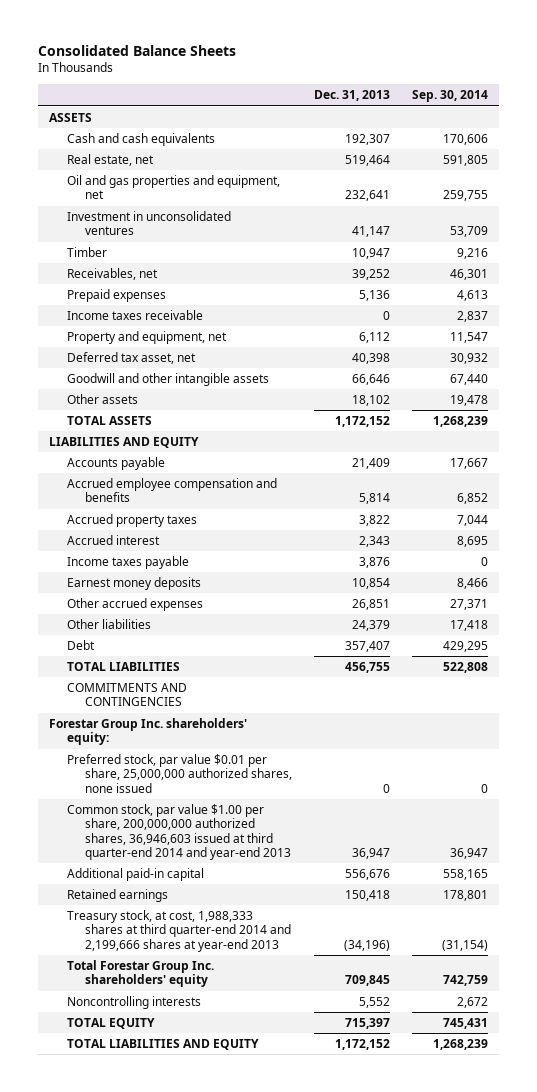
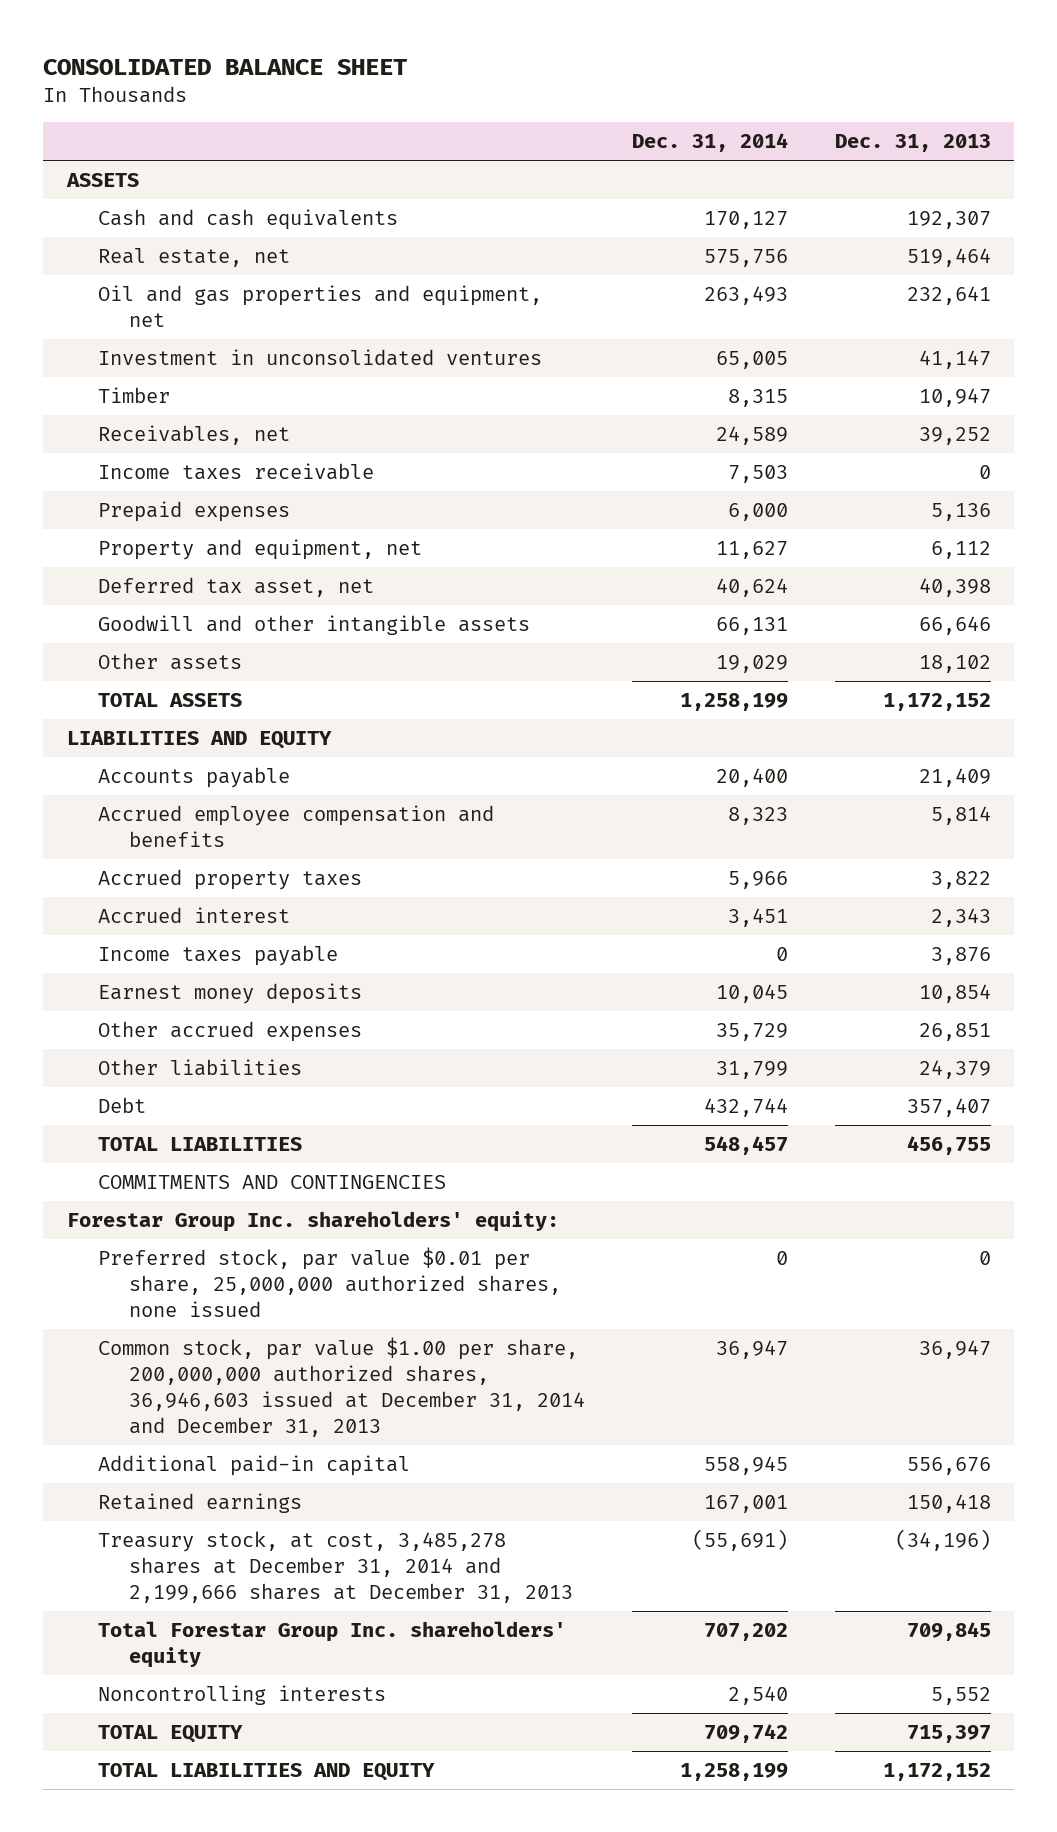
[37,45,236,57] Consolidated Balance Sheets -> [43,58,409,75] CONSOLIDATED BALANCE SHEET
[412,90,489,103] Sep. 30, 2014 -> none
none -> [631,133,788,153] Dec. 31, 2014
[67,289,167,303] Prepaid expenses -> [97,501,290,523] Prepaid expenses
[67,804,292,860] Common stock, par value $1.00 per share, 200,000,000 authorized shares, 36,946,603 issued at third quarter-end 2014 and year-end 2013 -> [97,1337,586,1438] Common stock, par value $1.00 per share, 200,000,000 authorized shares, 36,946,603 issued at December 31, 2014 and December 31, 2013
[67,910,292,952] Treasury stock, at cost, 1,988,333 shares at third quarter-end 2014 and 2,199,666 shares at year-end 2013 -> [97,1531,574,1604] Treasury stock, at cost, 3,485,278 shares at December 31, 2014 and 2,199,666 shares at December 31, 2013

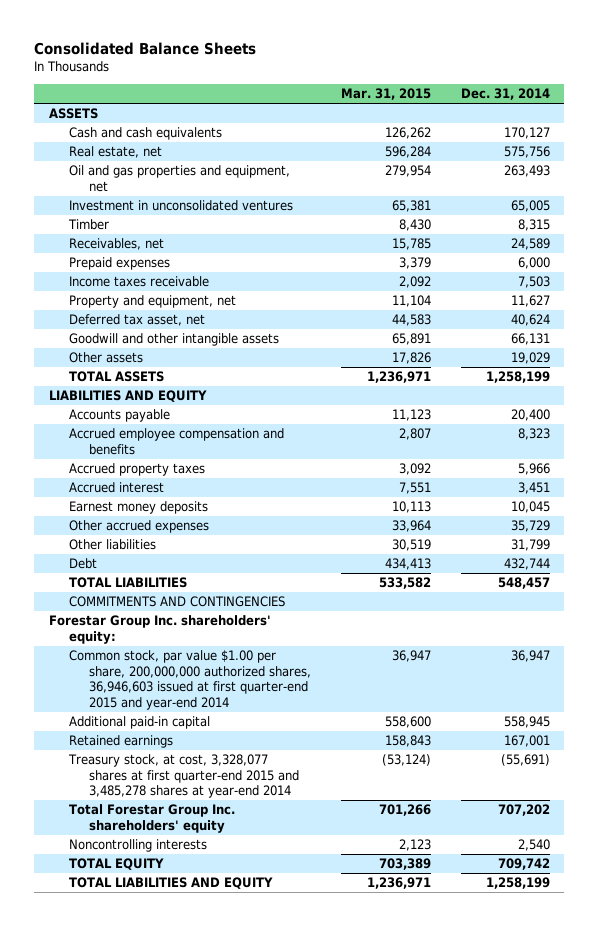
[43,58,409,75] CONSOLIDATED BALANCE SHEET -> [33,41,256,55] Consolidated Balance Sheets
[834,134,991,153] Dec. 31, 2013 -> none
none -> [340,88,431,101] Mar. 31, 2015
[97,463,374,481] Income taxes receivable -> [68,276,209,288] Income taxes receivable
[97,945,338,967] Income taxes payable -> none
[97,1247,562,1318] Preferred stock, par value $0.01 per share, 25,000,000 authorized shares, none issued -> none
[97,1337,586,1438] Common stock, par value $1.00 per share, 200,000,000 authorized shares, 36,946,603 issued at December 31, 2014 and December 31, 2013 -> [68,650,312,710] Common stock, par value $1.00 per share, 200,000,000 authorized shares, 36,946,603 issued at first quarter-end 2015 and year-end 2014
[97,1531,574,1604] Treasury stock, at cost, 3,485,278 shares at December 31, 2014 and 2,199,666 shares at December 31, 2013 -> [67,754,300,799] Treasury stock, at cost, 3,328,077 shares at first quarter-end 2015 and 3,485,278 shares at year-end 2014

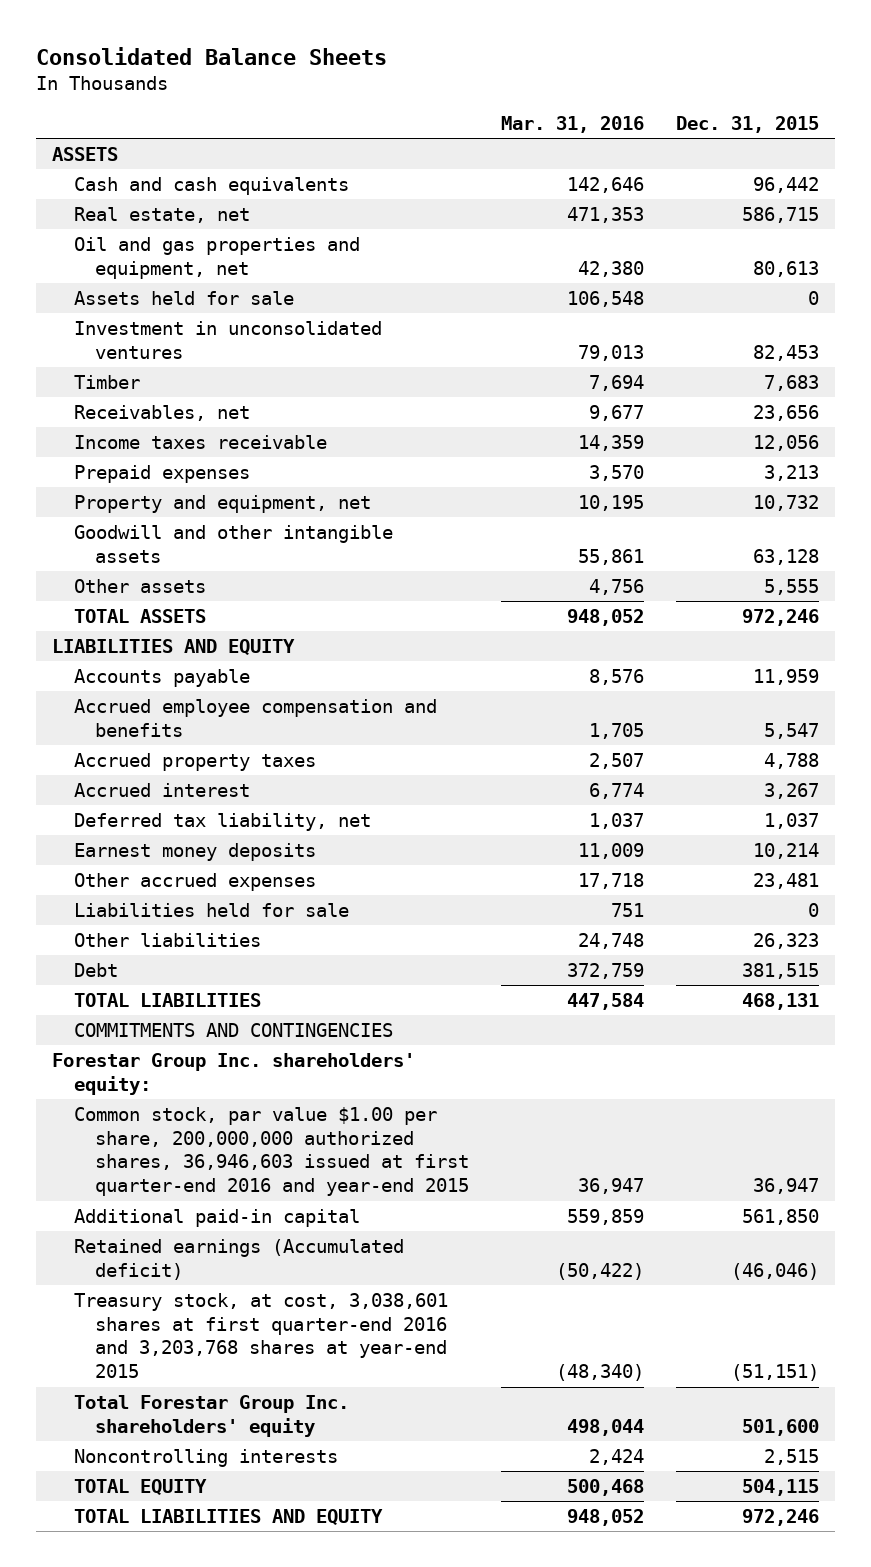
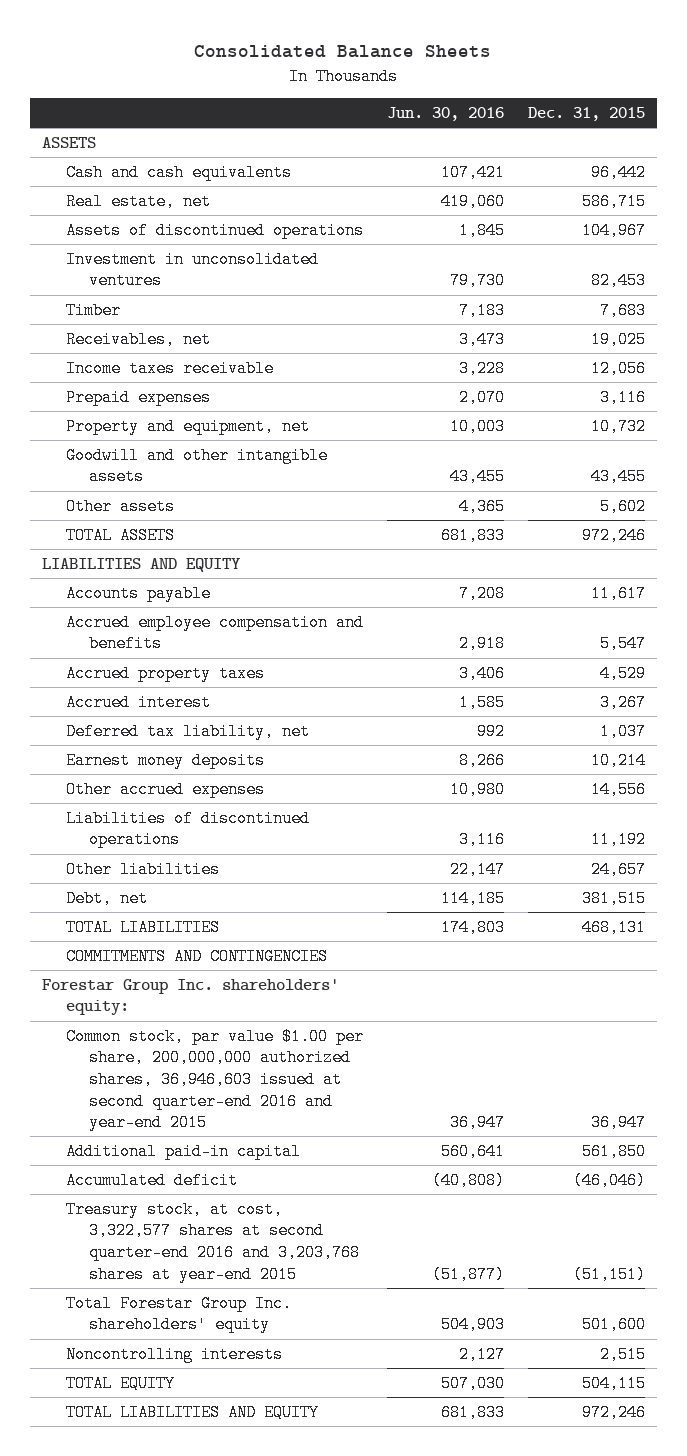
[501,116,645,134] Mar. 31, 2016 -> none
none -> [386,107,504,122] Jun. 30, 2016
[73,236,360,279] Oil and gas properties and equipment, net -> none
[73,290,294,305] Assets held for sale -> none
none -> [65,221,364,239] Assets of discontinued operations
[752,404,819,421] 23,656 -> [590,330,646,348] 19,025
[763,464,819,481] 3,213 -> [599,388,646,406] 3,116
[752,548,819,565] 63,128 -> [590,468,646,486] 43,455
[763,578,819,595] 5,555 -> [599,497,646,515] 5,602
[752,668,819,685] 11,959 -> [590,584,646,602] 11,617
[763,752,819,769] 4,788 -> [599,664,646,682] 4,529
[73,902,349,917] Liabilities held for sale -> none
[752,872,819,889] 23,481 -> [590,780,646,798] 14,556
none -> [65,809,310,849] Liabilities of discontinued operations
[752,932,819,949] 26,323 -> [590,860,646,878] 24,657
[73,962,118,977] Debt -> [65,889,148,907] Debt, net
[73,1106,470,1197] Common stock, par value $1.00 per share, 200,000,000 authorized shares, 36,946,603 issued at first quarter-end 2016 and year-end 2015 -> [65,1027,364,1132] Common stock, par value $1.00 per share, 200,000,000 authorized shares, 36,946,603 issued at second quarter-end 2016 and year-end 2015
[73,1238,404,1280] Retained earnings (Accumulated deficit) -> [65,1171,238,1189] Accumulated deficit
[73,1292,448,1379] Treasury stock, at cost, 3,038,601 shares at first quarter-end 2016 and 3,203,768 shares at year-end 2015 -> [65,1200,360,1283] Treasury stock, at cost, 3,322,577 shares at second quarter-end 2016 and 3,203,768 shares at year-end 2015

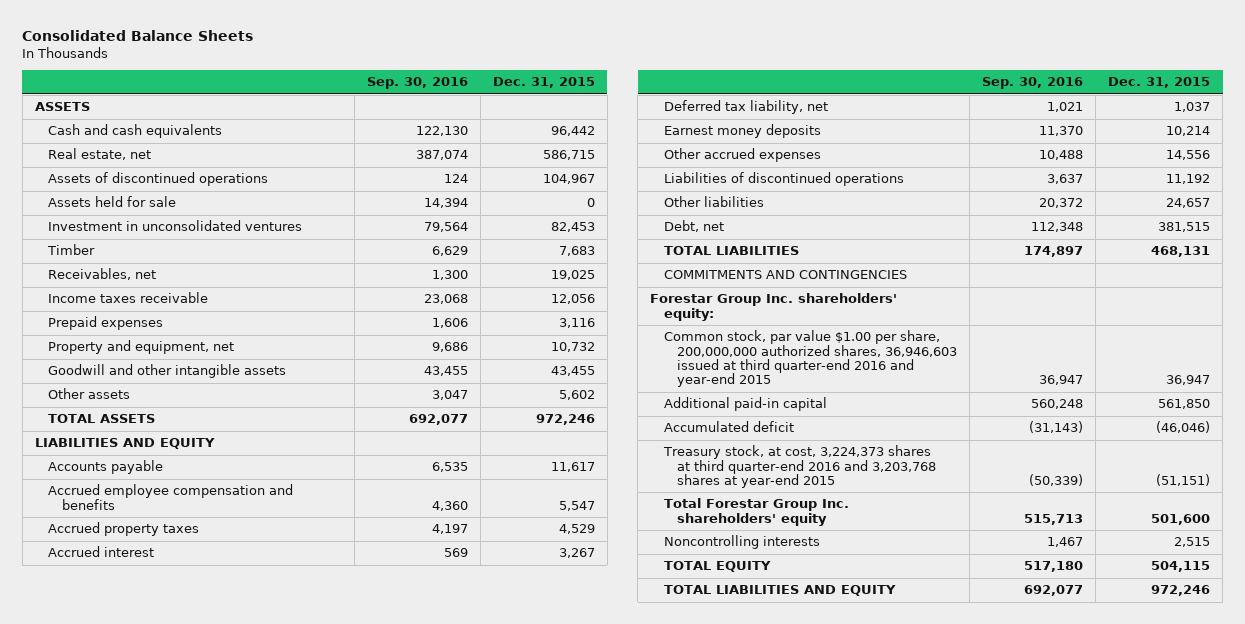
[386,107,504,122] Jun. 30, 2016 -> none
none -> [366,77,468,90] Sep. 30, 2016
none -> [48,196,177,208] Assets held for sale
[65,1027,364,1132] Common stock, par value $1.00 per share, 200,000,000 authorized shares, 36,946,603 issued at second quarter-end 2016 and year-end 2015 -> [663,330,958,388] Common stock, par value $1.00 per share, 200,000,000 authorized shares, 36,946,603 issued at third quarter-end 2016 and year-end 2015
[65,1200,360,1283] Treasury stock, at cost, 3,322,577 shares at second quarter-end 2016 and 3,203,768 shares at year-end 2015 -> [662,445,937,489] Treasury stock, at cost, 3,224,373 shares at third quarter-end 2016 and 3,203,768 shares at year-end 2015

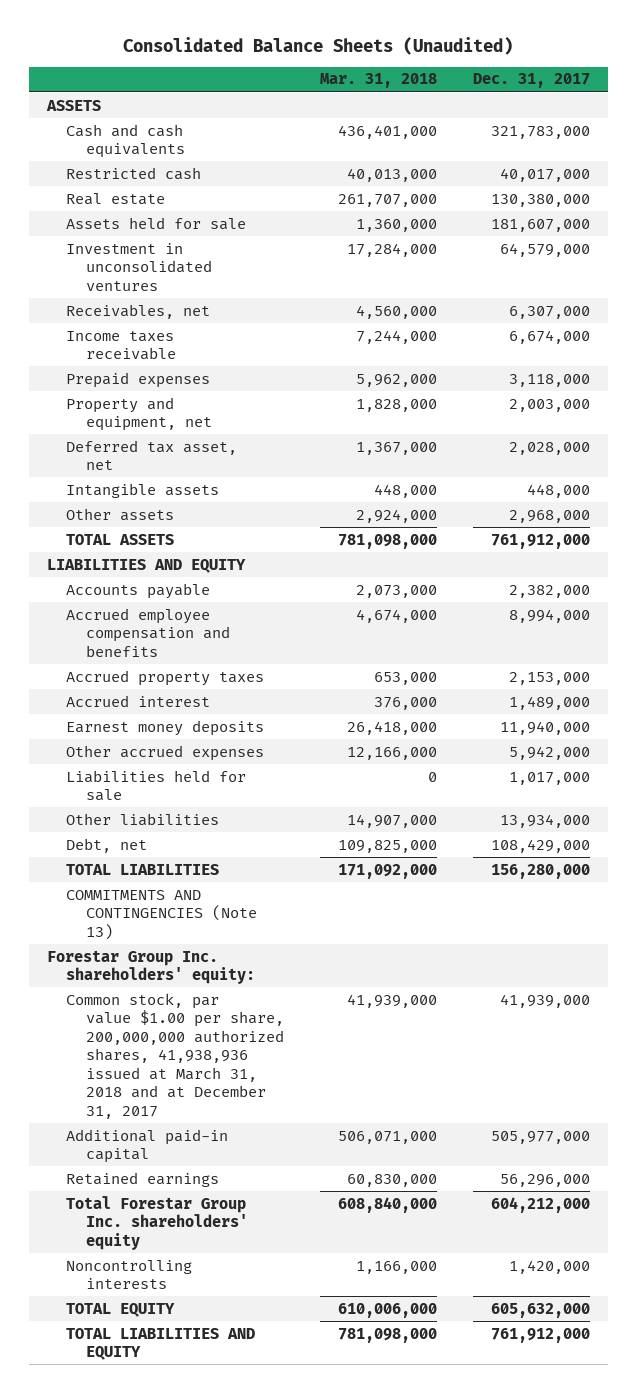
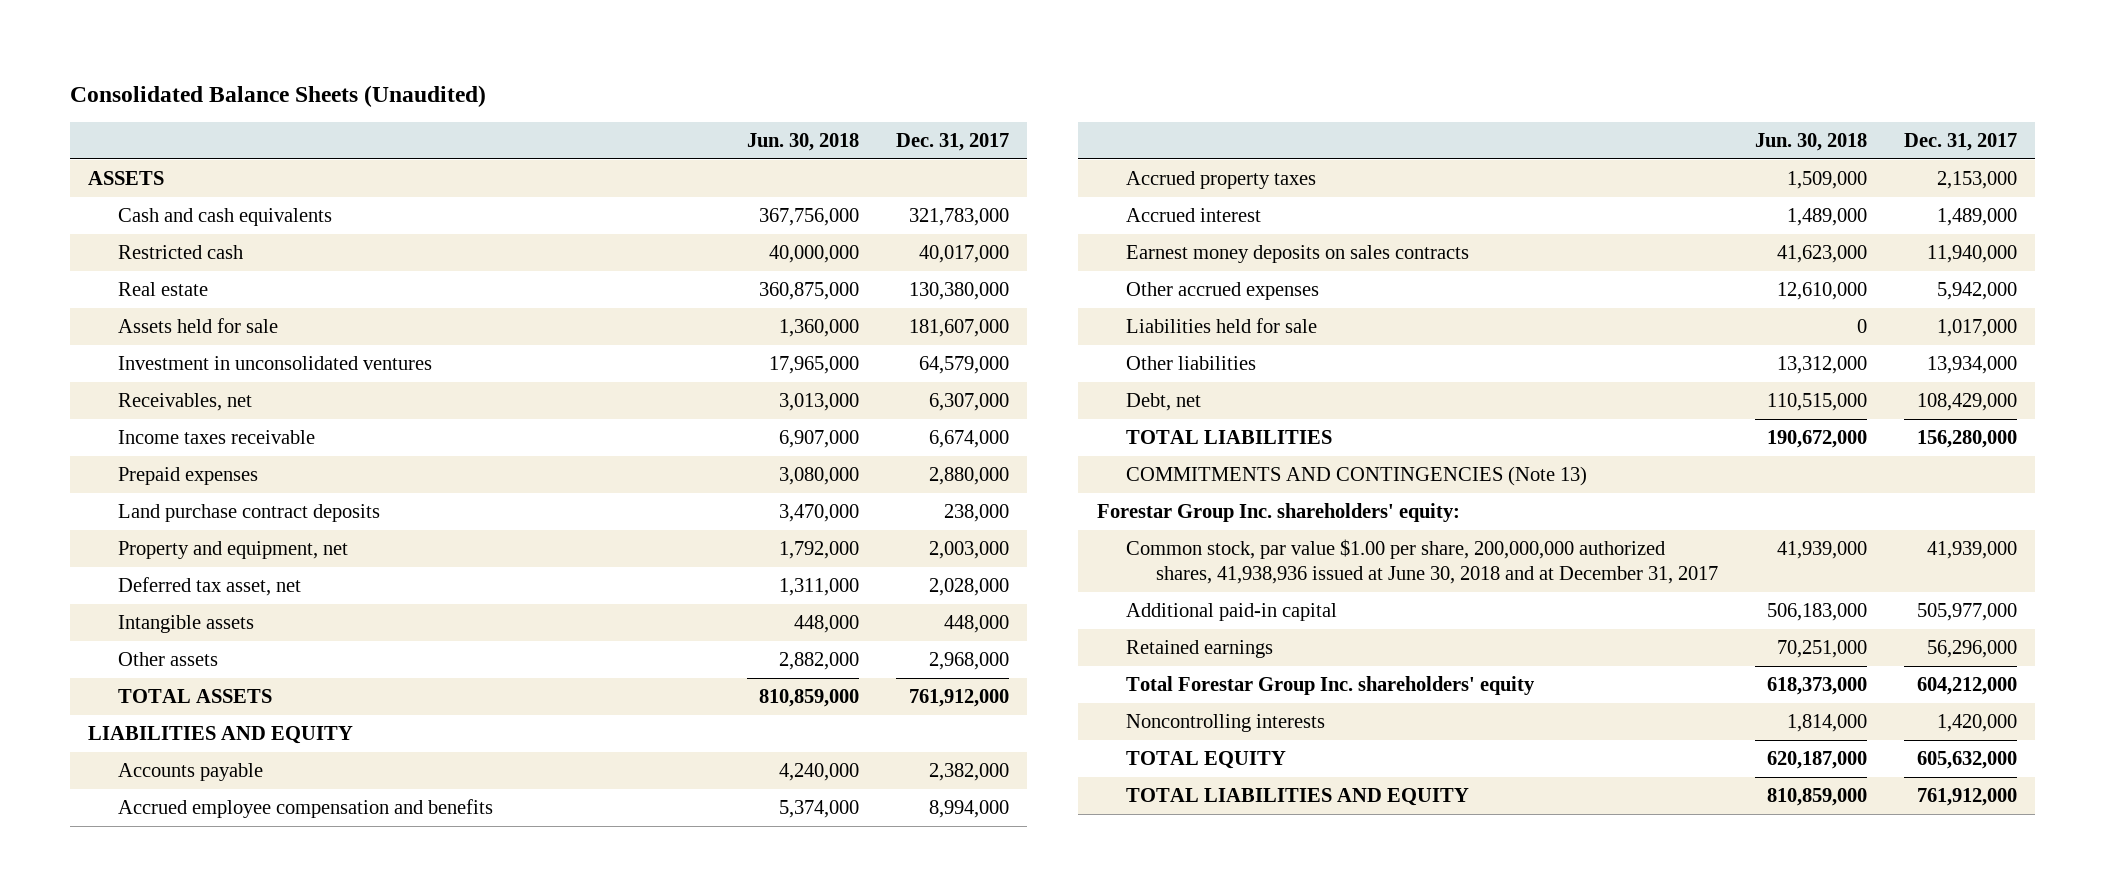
[319,73,437,89] Mar. 31, 2018 -> none
none -> [746,133,859,152] Jun. 30, 2018
[508,373,590,387] 3,118,000 -> [928,467,1009,486] 2,880,000
none -> [118,504,381,523] Land purchase contract deposits
[66,719,265,736] Earnest money deposits -> [1126,245,1470,264] Earnest money deposits on sales contracts
[66,992,284,1119] Common stock, par value $1.00 per share, 200,000,000 authorized shares, 41,938,936 issued at March 31, 2018 and at December 31, 2017 -> [1126,539,1718,585] Common stock, par value $1.00 per share, 200,000,000 authorized shares, 41,938,936 issued at June 30, 2018 and at December 31, 2017

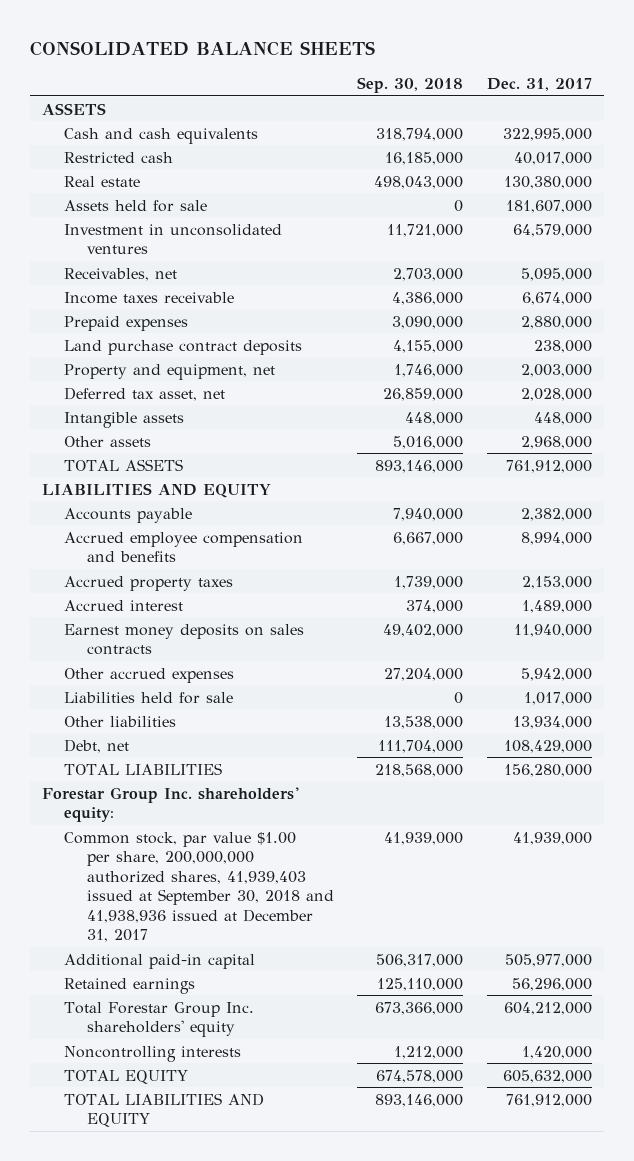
[69,84,486,107] Consolidated Balance Sheets (Unaudited) -> [30,41,376,57] CONSOLIDATED BALANCE SHEETS
[746,133,859,152] Jun. 30, 2018 -> none
none -> [357,76,464,93] Sep. 30, 2018
[908,208,1009,227] 321,783,000 -> [503,127,593,141] 322,995,000
[928,393,1009,412] 6,307,000 -> [521,267,593,281] 5,095,000
[1126,466,1588,487] COMMITMENTS AND CONTINGENCIES (Note 13) -> none
[1126,539,1718,585] Common stock, par value $1.00 per share, 200,000,000 authorized shares, 41,938,936 issued at June 30, 2018 and at December 31, 2017 -> [64,831,334,943] Common stock, par value $1.00 per share, 200,000,000 authorized shares, 41,939,403 issued at September 30, 2018 and 41,938,936 issued at December 31, 2017

